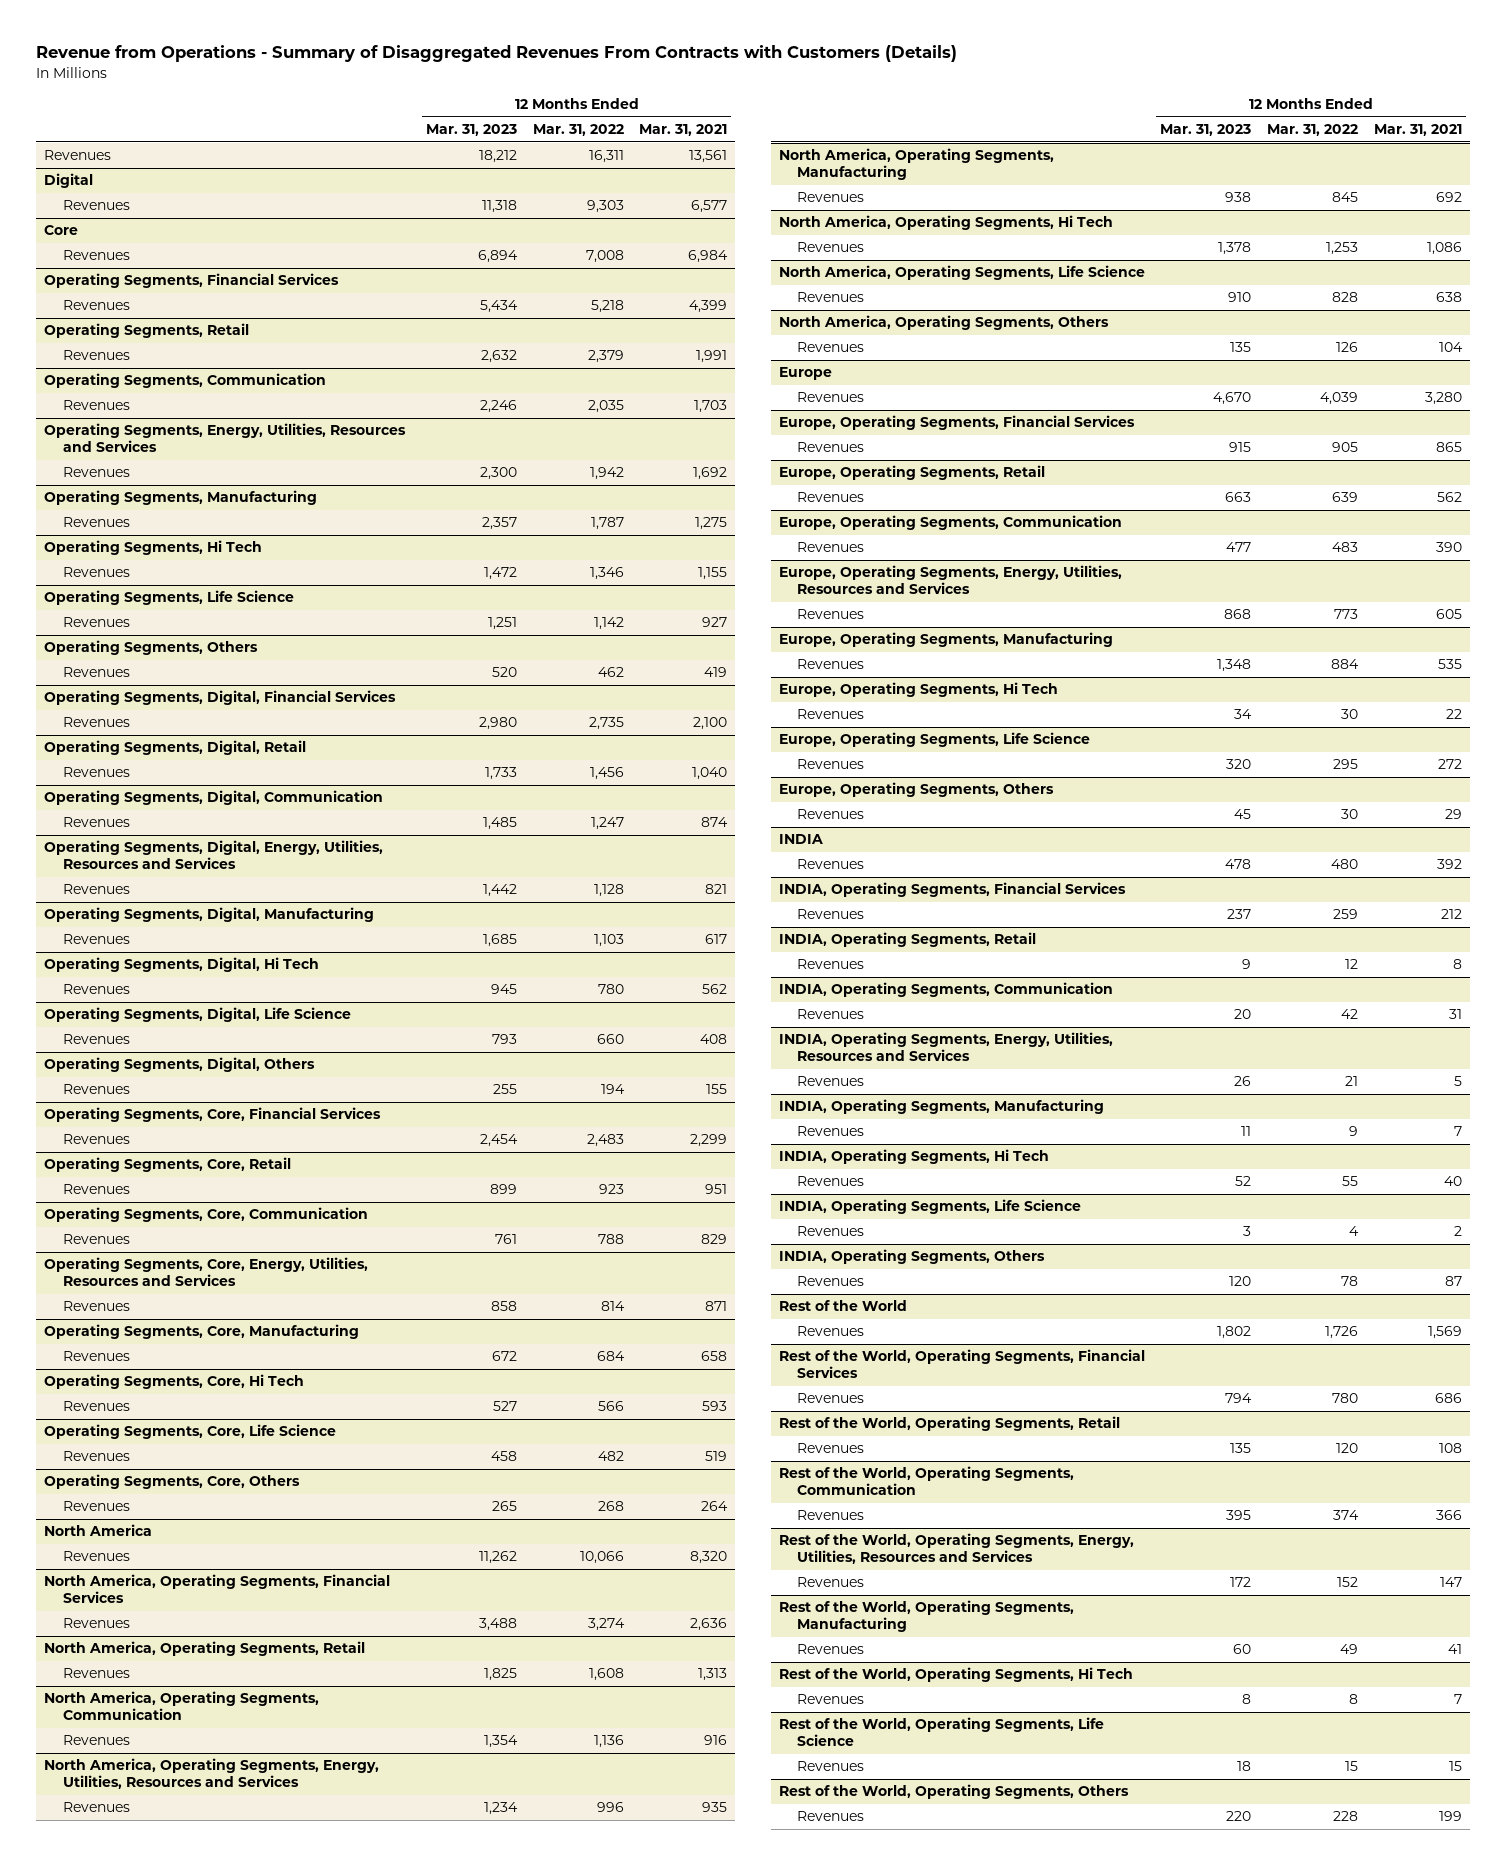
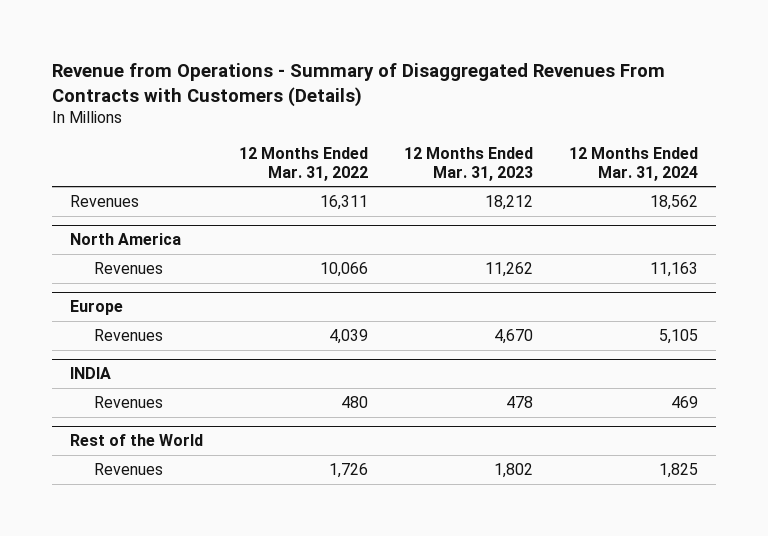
[639,124,728,137] Mar. 31, 2021 -> none
none -> [568,147,698,181] 12 Months Ended Mar. 31, 2024
[44,173,94,189] Digital -> none
[63,200,131,211] Revenues -> none
[44,225,79,236] Core -> none
[63,250,131,261] Revenues -> none
[44,273,340,289] Operating Segments, Financial Services -> none
[63,300,131,311] Revenues -> none
[44,323,250,339] Operating Segments, Retail -> none
[63,350,131,361] Revenues -> none
[44,373,327,389] Operating Segments, Communication -> none
[63,400,131,411] Revenues -> none
[44,423,407,453] Operating Segments, Energy, Utilities, Resources and Services -> none
[63,467,131,478] Revenues -> none
[44,490,318,506] Operating Segments, Manufacturing -> none
[63,517,131,528] Revenues -> none
[44,540,263,556] Operating Segments, Hi Tech -> none
[63,567,131,578] Revenues -> none
[44,590,295,606] Operating Segments, Life Science -> none
[63,617,131,628] Revenues -> none
[44,640,259,656] Operating Segments, Others -> none
[63,667,131,678] Revenues -> none
[44,690,397,706] Operating Segments, Digital, Financial Services -> none
[63,717,131,728] Revenues -> none
[44,740,307,756] Operating Segments, Digital, Retail -> none
[63,767,131,778] Revenues -> none
[44,790,384,806] Operating Segments, Digital, Communication -> none
[63,817,131,828] Revenues -> none
[44,840,384,870] Operating Segments, Digital, Energy, Utilities, Resources and Services -> none
[63,884,131,895] Revenues -> none
[44,907,375,923] Operating Segments, Digital, Manufacturing -> none
[63,934,131,945] Revenues -> none
[44,957,320,973] Operating Segments, Digital, Hi Tech -> none
[63,984,131,995] Revenues -> none
[44,1007,352,1023] Operating Segments, Digital, Life Science -> none
[63,1034,131,1045] Revenues -> none
[44,1057,316,1073] Operating Segments, Digital, Others -> none
[63,1084,131,1095] Revenues -> none
[44,1107,382,1123] Operating Segments, Core, Financial Services -> none
[63,1134,131,1145] Revenues -> none
[44,1157,292,1173] Operating Segments, Core, Retail -> none
[63,1184,131,1195] Revenues -> none
[44,1207,369,1223] Operating Segments, Core, Communication -> none
[63,1234,131,1245] Revenues -> none
[44,1257,369,1287] Operating Segments, Core, Energy, Utilities, Resources and Services -> none
[63,1301,131,1312] Revenues -> none
[44,1324,360,1340] Operating Segments, Core, Manufacturing -> none
[63,1351,131,1362] Revenues -> none
[44,1374,305,1390] Operating Segments, Core, Hi Tech -> none
[63,1401,131,1412] Revenues -> none
[44,1424,337,1440] Operating Segments, Core, Life Science -> none
[63,1451,131,1462] Revenues -> none
[44,1474,301,1490] Operating Segments, Core, Others -> none
[63,1501,131,1512] Revenues -> none
[44,1574,391,1604] North America, Operating Segments, Financial Services -> none
[63,1618,131,1629] Revenues -> none
[44,1641,366,1657] North America, Operating Segments, Retail -> none
[63,1668,131,1679] Revenues -> none
[44,1691,320,1721] North America, Operating Segments, Communication -> none
[63,1735,131,1746] Revenues -> none
[44,1758,380,1790] North America, Operating Segments, Energy, Utilities, Resources and Services -> none
[63,1802,131,1813] Revenues -> none
[778,148,1054,181] North America, Operating Segments, Manufacturing -> none
[797,192,865,203] Revenues -> none
[778,215,1113,231] North America, Operating Segments, Hi Tech -> none
[797,242,865,253] Revenues -> none
[778,265,1145,281] North America, Operating Segments, Life Science -> none
[797,292,865,303] Revenues -> none
[778,315,1109,331] North America, Operating Segments, Others -> none
[797,342,865,353] Revenues -> none
[778,415,1135,431] Europe, Operating Segments, Financial Services -> none
[797,442,865,453] Revenues -> none
[778,465,1045,481] Europe, Operating Segments, Retail -> none
[797,492,865,503] Revenues -> none
[778,515,1122,531] Europe, Operating Segments, Communication -> none
[797,542,865,553] Revenues -> none
[778,565,1122,595] Europe, Operating Segments, Energy, Utilities, Resources and Services -> none
[797,609,865,620] Revenues -> none
[778,632,1113,648] Europe, Operating Segments, Manufacturing -> none
[797,659,865,670] Revenues -> none
[778,682,1058,698] Europe, Operating Segments, Hi Tech -> none
[797,709,865,720] Revenues -> none
[778,732,1090,748] Europe, Operating Segments, Life Science -> none
[797,759,865,770] Revenues -> none
[778,782,1054,798] Europe, Operating Segments, Others -> none
[797,809,865,820] Revenues -> none
[778,882,1126,898] INDIA, Operating Segments, Financial Services -> none
[797,909,865,920] Revenues -> none
[778,932,1036,948] INDIA, Operating Segments, Retail -> none
[797,959,865,970] Revenues -> none
[778,982,1113,998] INDIA, Operating Segments, Communication -> none
[797,1009,865,1020] Revenues -> none
[778,1032,1113,1062] INDIA, Operating Segments, Energy, Utilities, Resources and Services -> none
[797,1076,865,1087] Revenues -> none
[778,1099,1104,1115] INDIA, Operating Segments, Manufacturing -> none
[797,1126,865,1137] Revenues -> none
[778,1149,1049,1165] INDIA, Operating Segments, Hi Tech -> none
[797,1176,865,1187] Revenues -> none
[778,1199,1081,1215] INDIA, Operating Segments, Life Science -> none
[797,1226,865,1237] Revenues -> none
[778,1249,1045,1265] INDIA, Operating Segments, Others -> none
[797,1276,865,1287] Revenues -> none
[778,1349,1145,1379] Rest of the World, Operating Segments, Financial Services -> none
[797,1393,865,1404] Revenues -> none
[778,1416,1120,1432] Rest of the World, Operating Segments, Retail -> none
[797,1443,865,1454] Revenues -> none
[778,1466,1074,1496] Rest of the World, Operating Segments, Communication -> none
[797,1510,865,1521] Revenues -> none
[778,1533,1134,1565] Rest of the World, Operating Segments, Energy, Utilities, Resources and Services -> none
[797,1577,865,1588] Revenues -> none
[778,1600,1074,1633] Rest of the World, Operating Segments, Manufacturing -> none
[797,1644,865,1655] Revenues -> none
[778,1667,1133,1683] Rest of the World, Operating Segments, Hi Tech -> none
[797,1694,865,1705] Revenues -> none
[778,1717,1104,1747] Rest of the World, Operating Segments, Life Science -> none
[797,1761,865,1772] Revenues -> none
[778,1784,1129,1800] Rest of the World, Operating Segments, Others -> none
[797,1811,865,1822] Revenues -> none

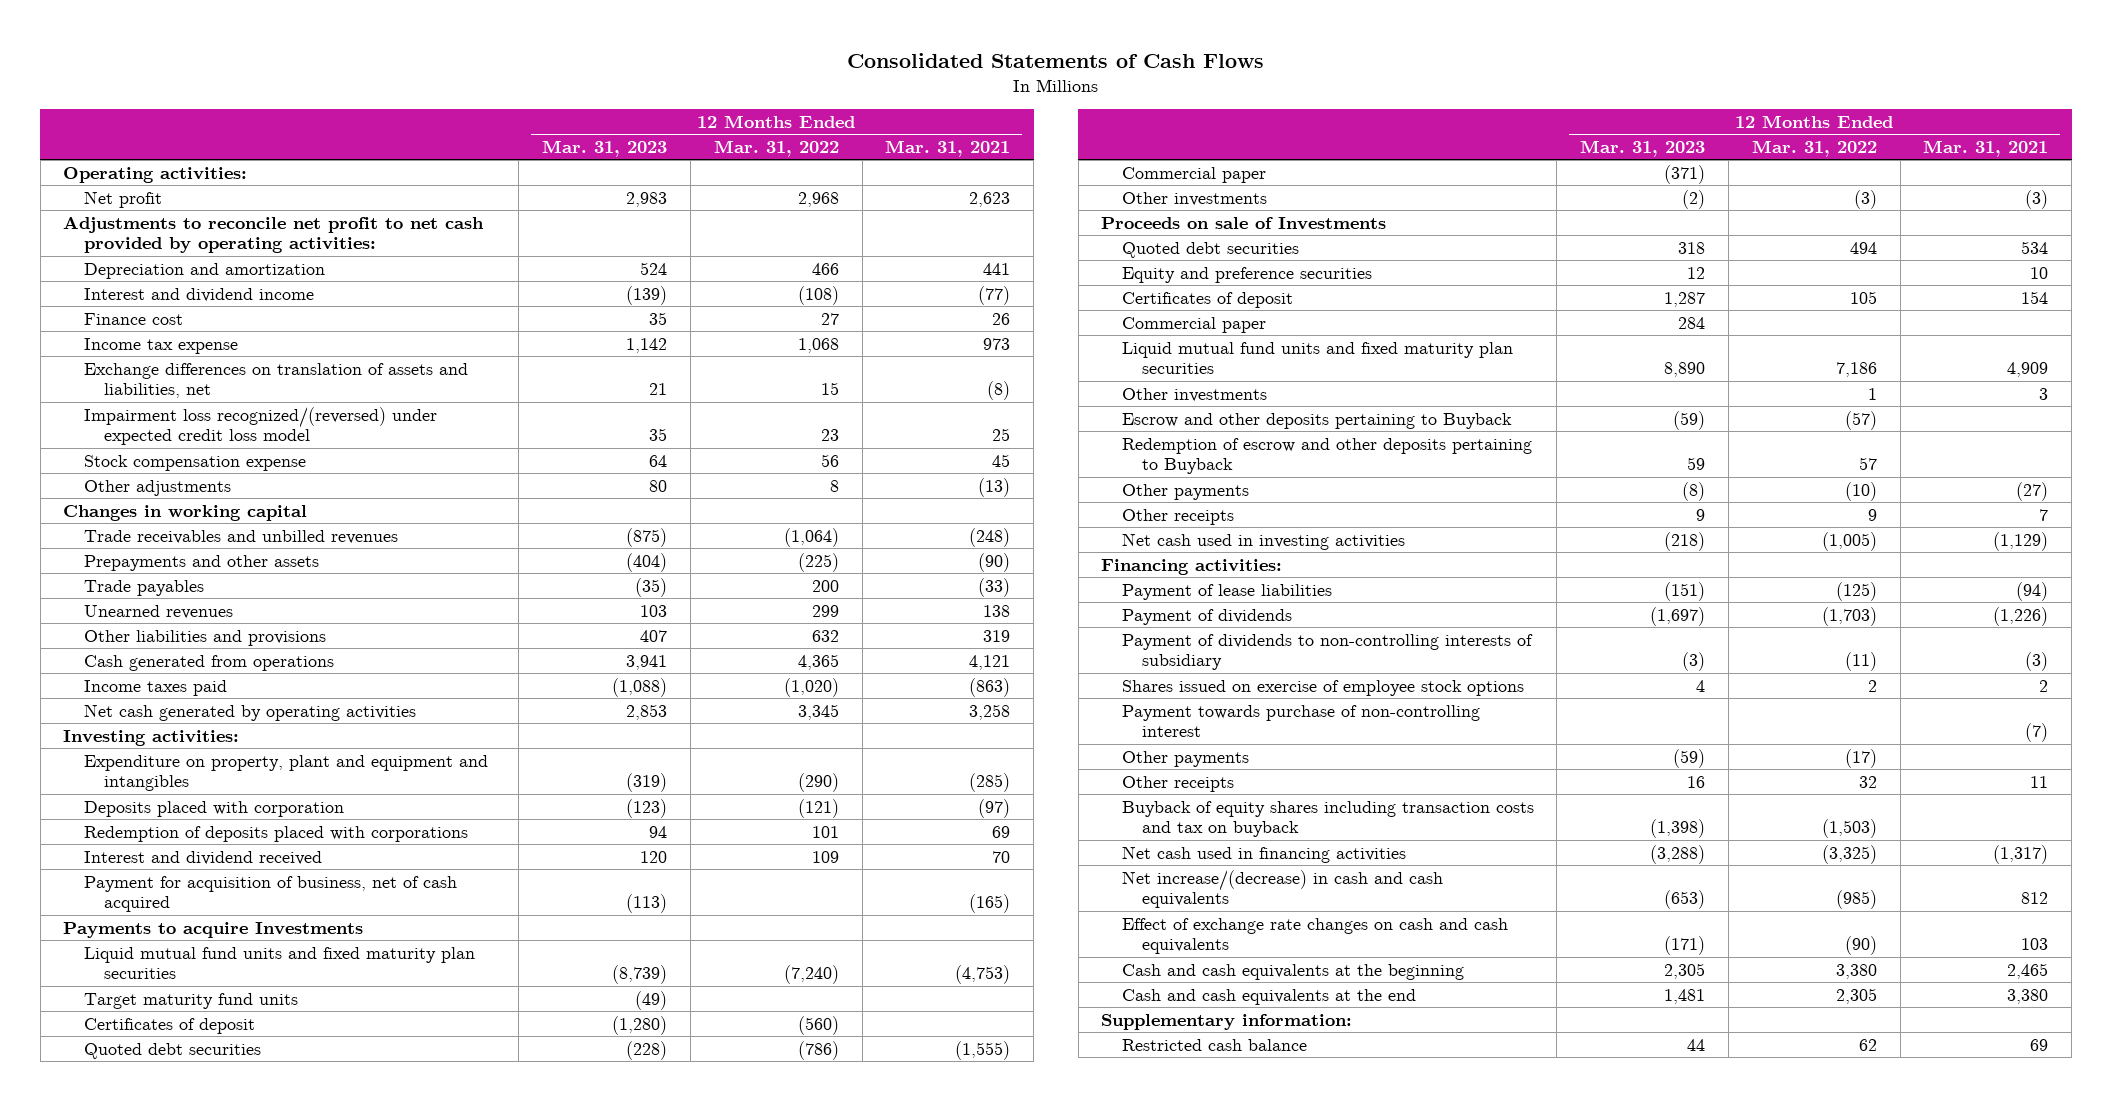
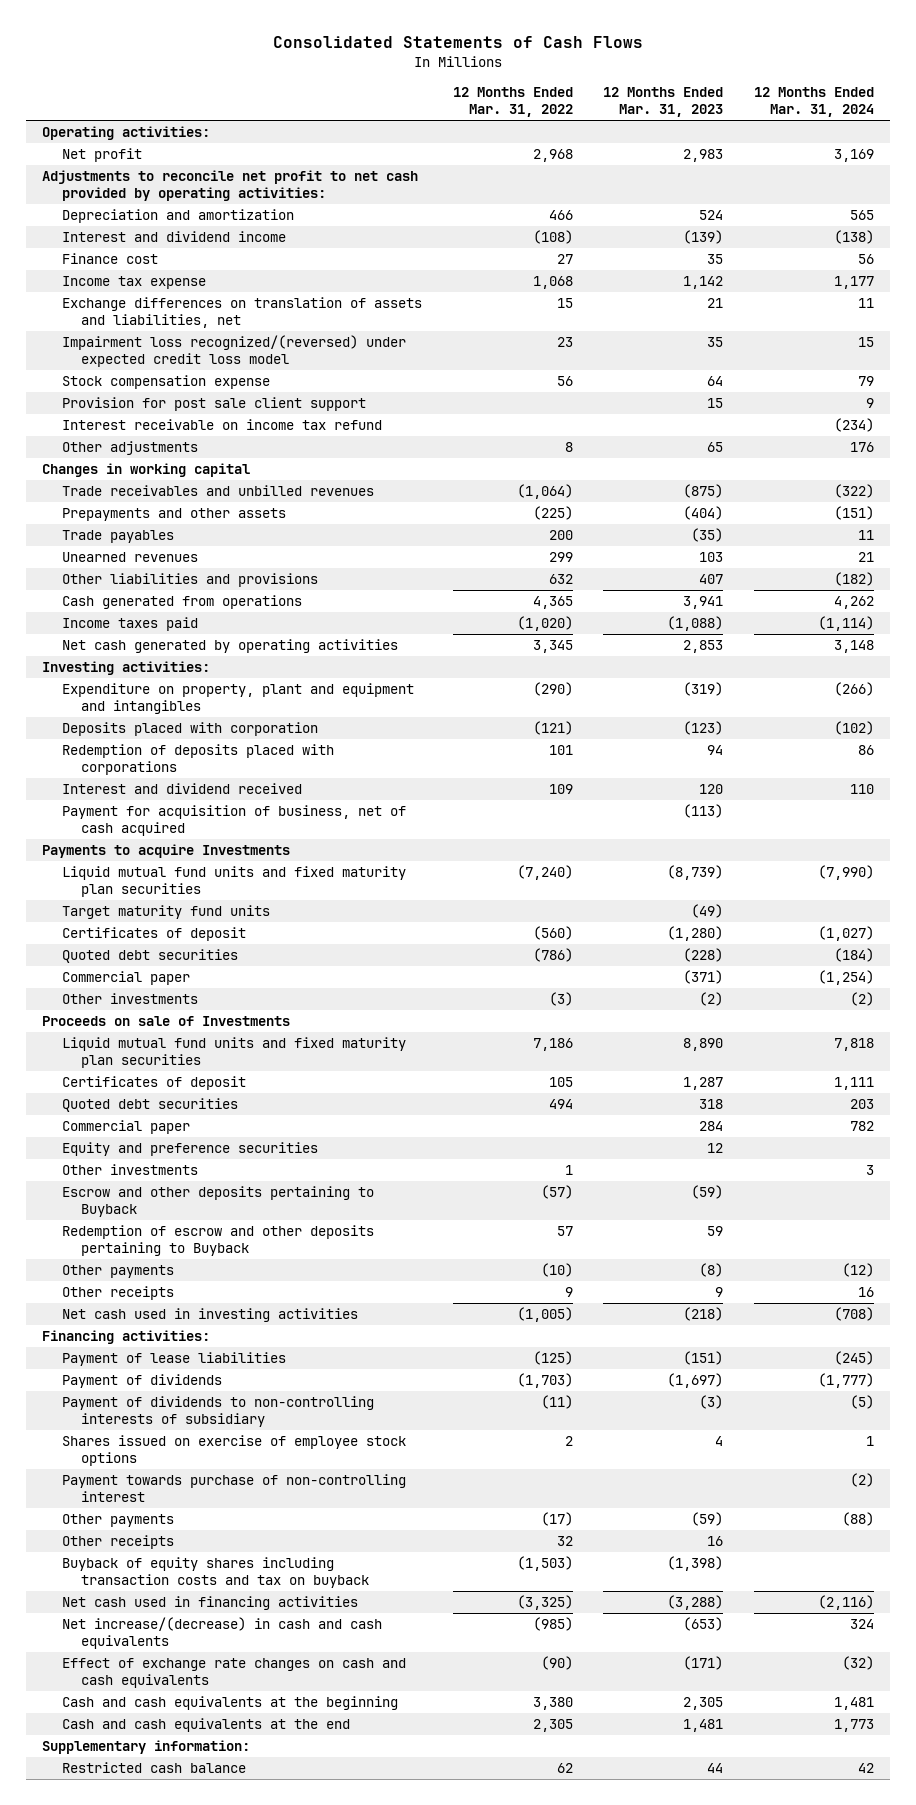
[885,139,1011,157] Mar. 31, 2021 -> none
none -> [754,87,875,118] 12 Months Ended Mar. 31, 2024
none -> [61,397,366,412] Provision for post sale client support
none -> [61,419,382,431] Interest receivable on income tax refund
[649,479,668,492] 80 -> [707,442,724,453] 65
[1121,341,1513,375] Liquid mutual fund units and fixed maturity plan securities -> [61,1037,406,1068] Liquid mutual fund units and fixed maturity plan securities
[1121,241,1299,258] Quoted debt securities -> [61,1098,238,1113] Quoted debt securities
[1121,266,1372,283] Equity and preference securities -> [61,1142,318,1157] Equity and preference securities

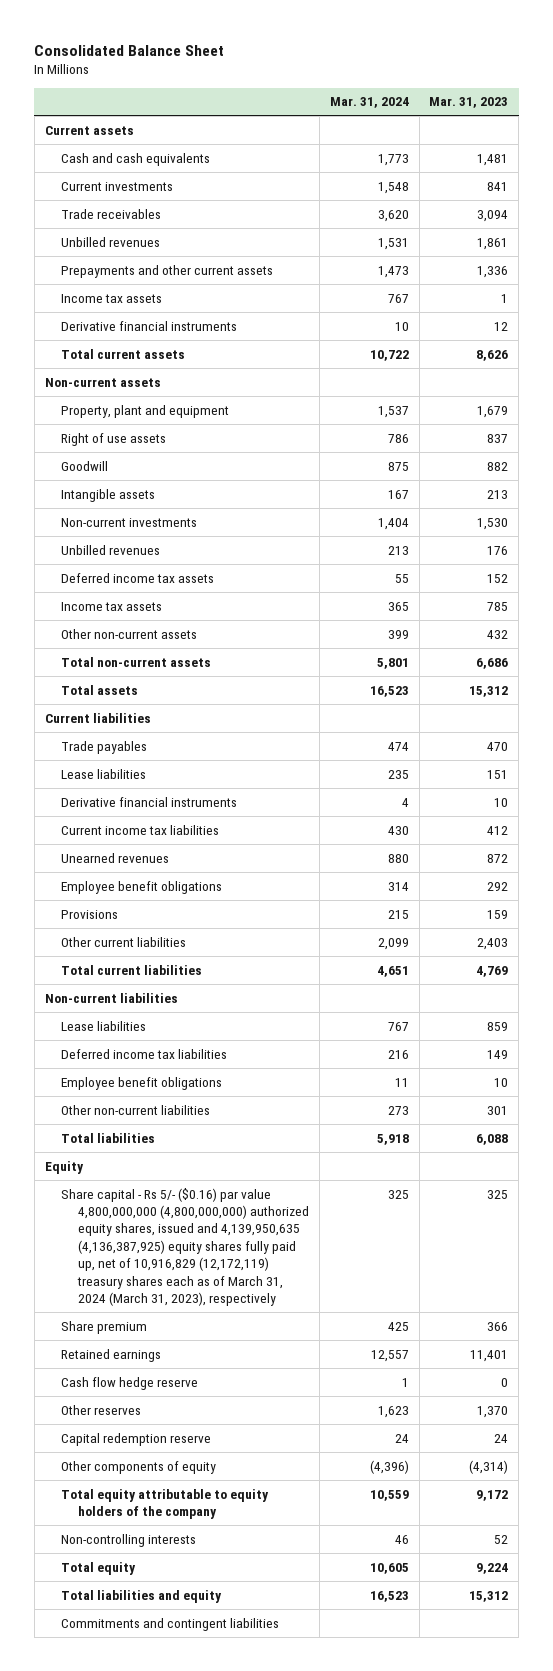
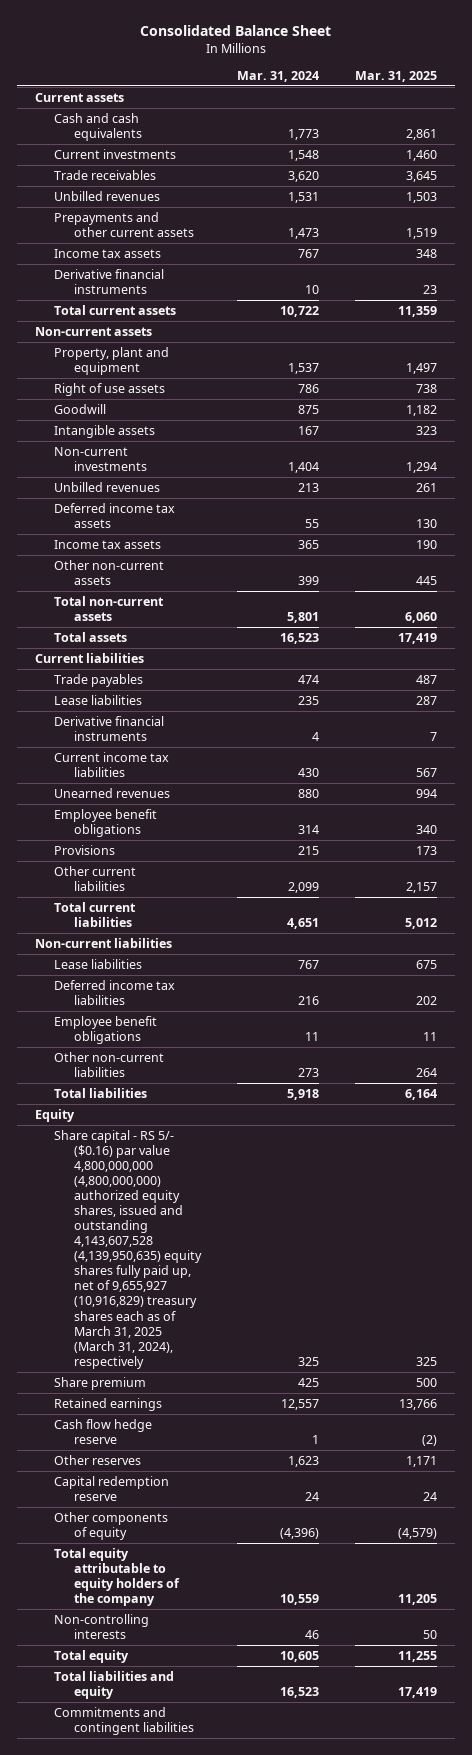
[429,97,509,109] Mar. 31, 2023 -> none
none -> [354,71,437,83] Mar. 31, 2025
[61,1187,309,1306] Share capital - Rs 5/- ($0.16) par value 4,800,000,000 (4,800,000,000) authorized equity shares, issued and 4,139,950,635 (4,136,387,925) equity shares fully paid up, net of 10,916,829 (12,172,119) treasury shares each as of March 31, 2024 (March 31, 2023), respectively -> [54,1129,202,1369] Share capital - RS 5/- ($0.16) par value 4,800,000,000 (4,800,000,000) authorized equity shares, issued and outstanding 4,143,607,528 (4,139,950,635) equity shares fully paid up, net of 9,655,927 (10,916,829) treasury shares each as of March 31, 2025 (March 31, 2024), respectively

